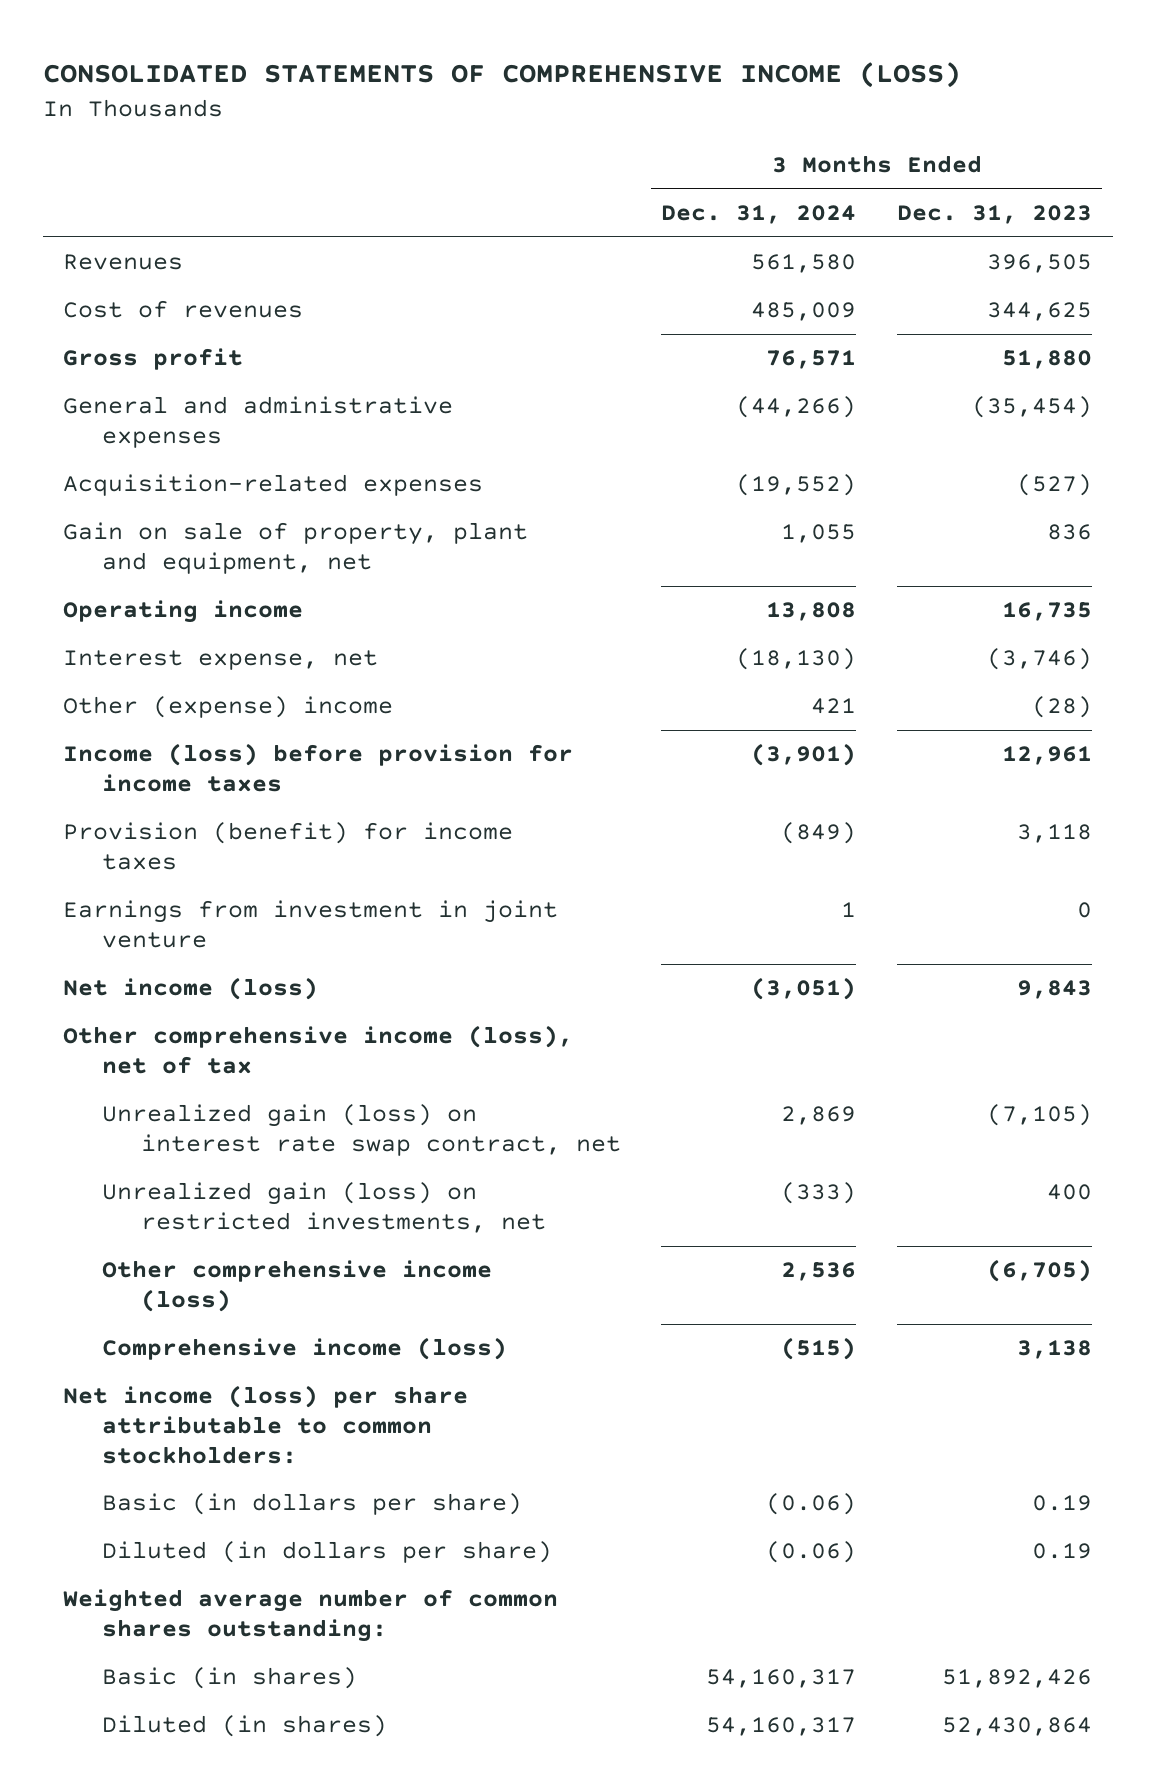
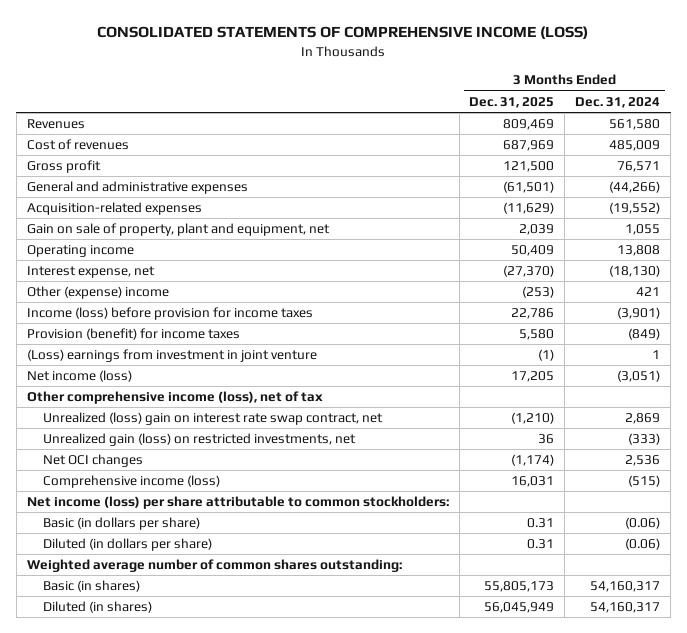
[897,205,1093,225] Dec. 31, 2023 -> none
none -> [469,96,555,108] Dec. 31, 2025
[63,900,559,948] Earnings from investment in joint venture -> [26,349,317,363] (Loss) earnings from investment in joint venture
[101,1104,621,1156] Unrealized gain (loss) on interest rate swap contract, net -> [43,412,384,426] Unrealized (loss) gain on interest rate swap contract, net
[101,1260,492,1312] Other comprehensive income (loss) -> [43,454,144,468] Net OCI changes

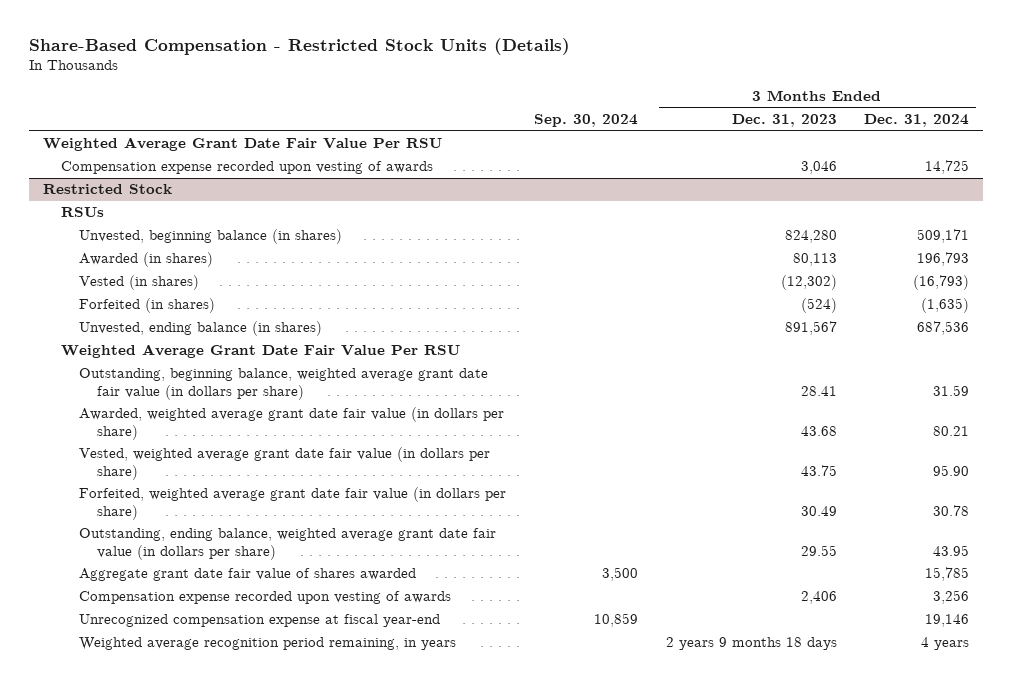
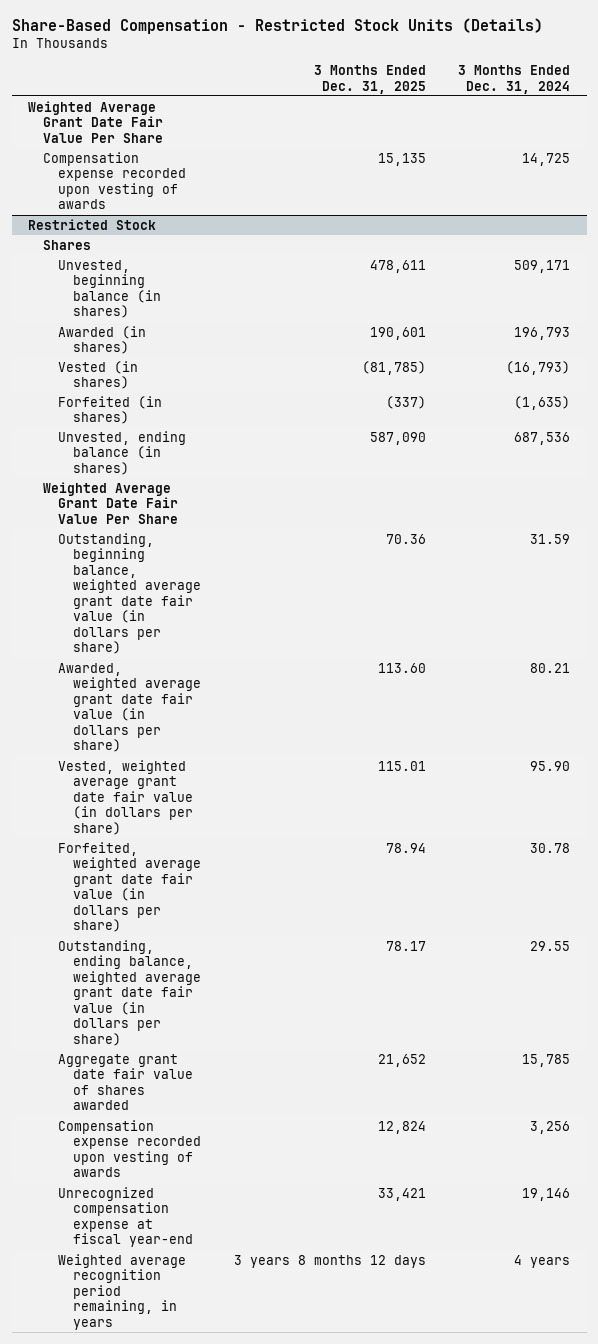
[533,114,638,128] Sep. 30, 2024 -> none
[731,114,837,128] Dec. 31, 2023 -> none
none -> [313,64,426,94] 3 Months Ended Dec. 31, 2025
[42,137,442,152] Weighted Average Grant Date Fair Value Per RSU -> [27,100,163,143] Weighted Average Grant Date Fair Value Per Share
[60,207,104,218] RSUs -> [42,239,91,250] Shares
[60,344,460,359] Weighted Average Grant Date Fair Value Per RSU -> [42,481,179,524] Weighted Average Grant Date Fair Value Per Share
[933,544,970,556] 43.95 -> [530,940,571,951] 29.55

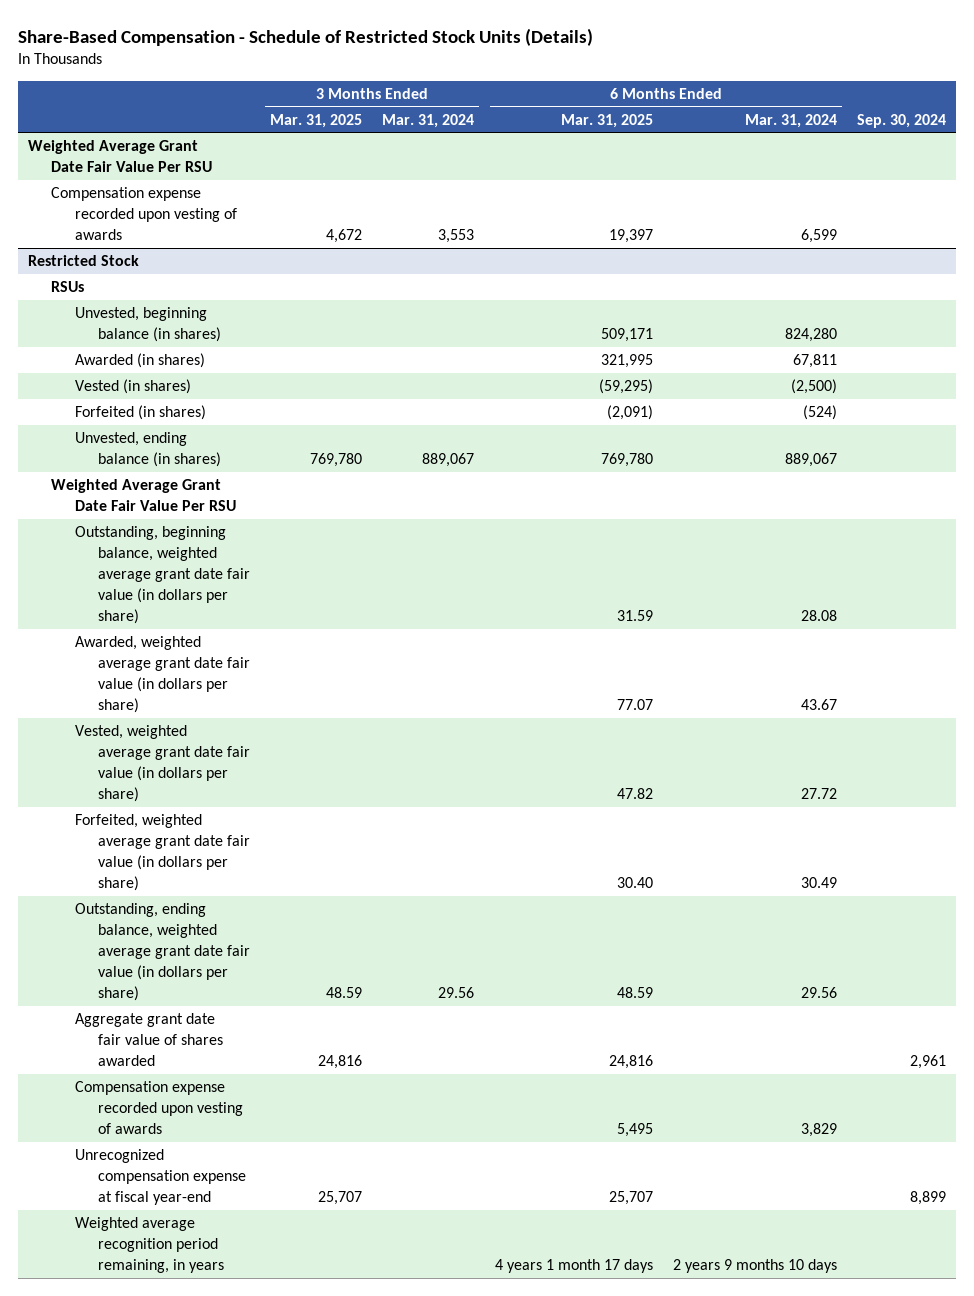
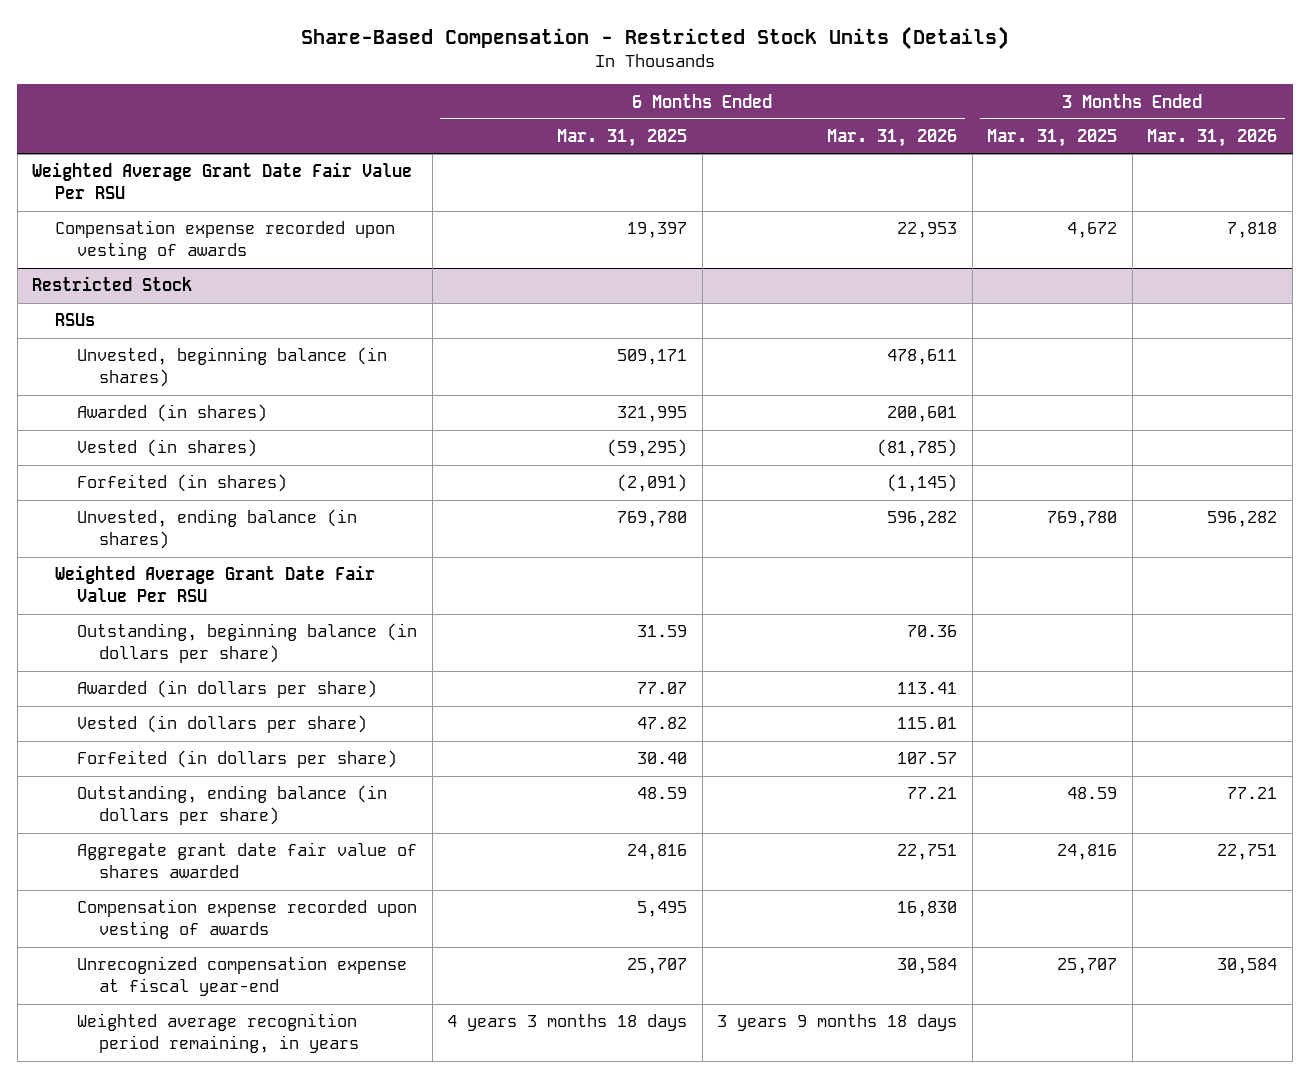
[17,27,593,46] Share-Based Compensation - Schedule of Restricted Stock Units (Details) -> [300,25,1009,50] Share-Based Compensation - Restricted Stock Units (Details)
[382,113,475,128] Mar. 31, 2024 -> none
[744,113,837,128] Mar. 31, 2024 -> none
[856,113,946,128] Sep. 30, 2024 -> none
none -> [827,129,958,148] Mar. 31, 2026
none -> [1147,129,1278,148] Mar. 31, 2026
[74,526,250,624] Outstanding, beginning balance, weighted average grant date fair value (in dollars per share) -> [76,623,417,664] Outstanding, beginning balance (in dollars per share)
[74,636,250,714] Awarded, weighted average grant date fair value (in dollars per share) -> [76,680,377,699] Awarded (in dollars per share)
[74,725,250,803] Vested, weighted average grant date fair value (in dollars per share) -> [76,715,367,734] Vested (in dollars per share)
[74,814,250,892] Forfeited, weighted average grant date fair value (in dollars per share) -> [76,750,397,769] Forfeited (in dollars per share)
[74,903,250,1001] Outstanding, ending balance, weighted average grant date fair value (in dollars per share) -> [76,785,387,826] Outstanding, ending balance (in dollars per share)
[494,1259,653,1274] 4 years 1 month 17 days -> [447,1014,688,1032] 4 years 3 months 18 days

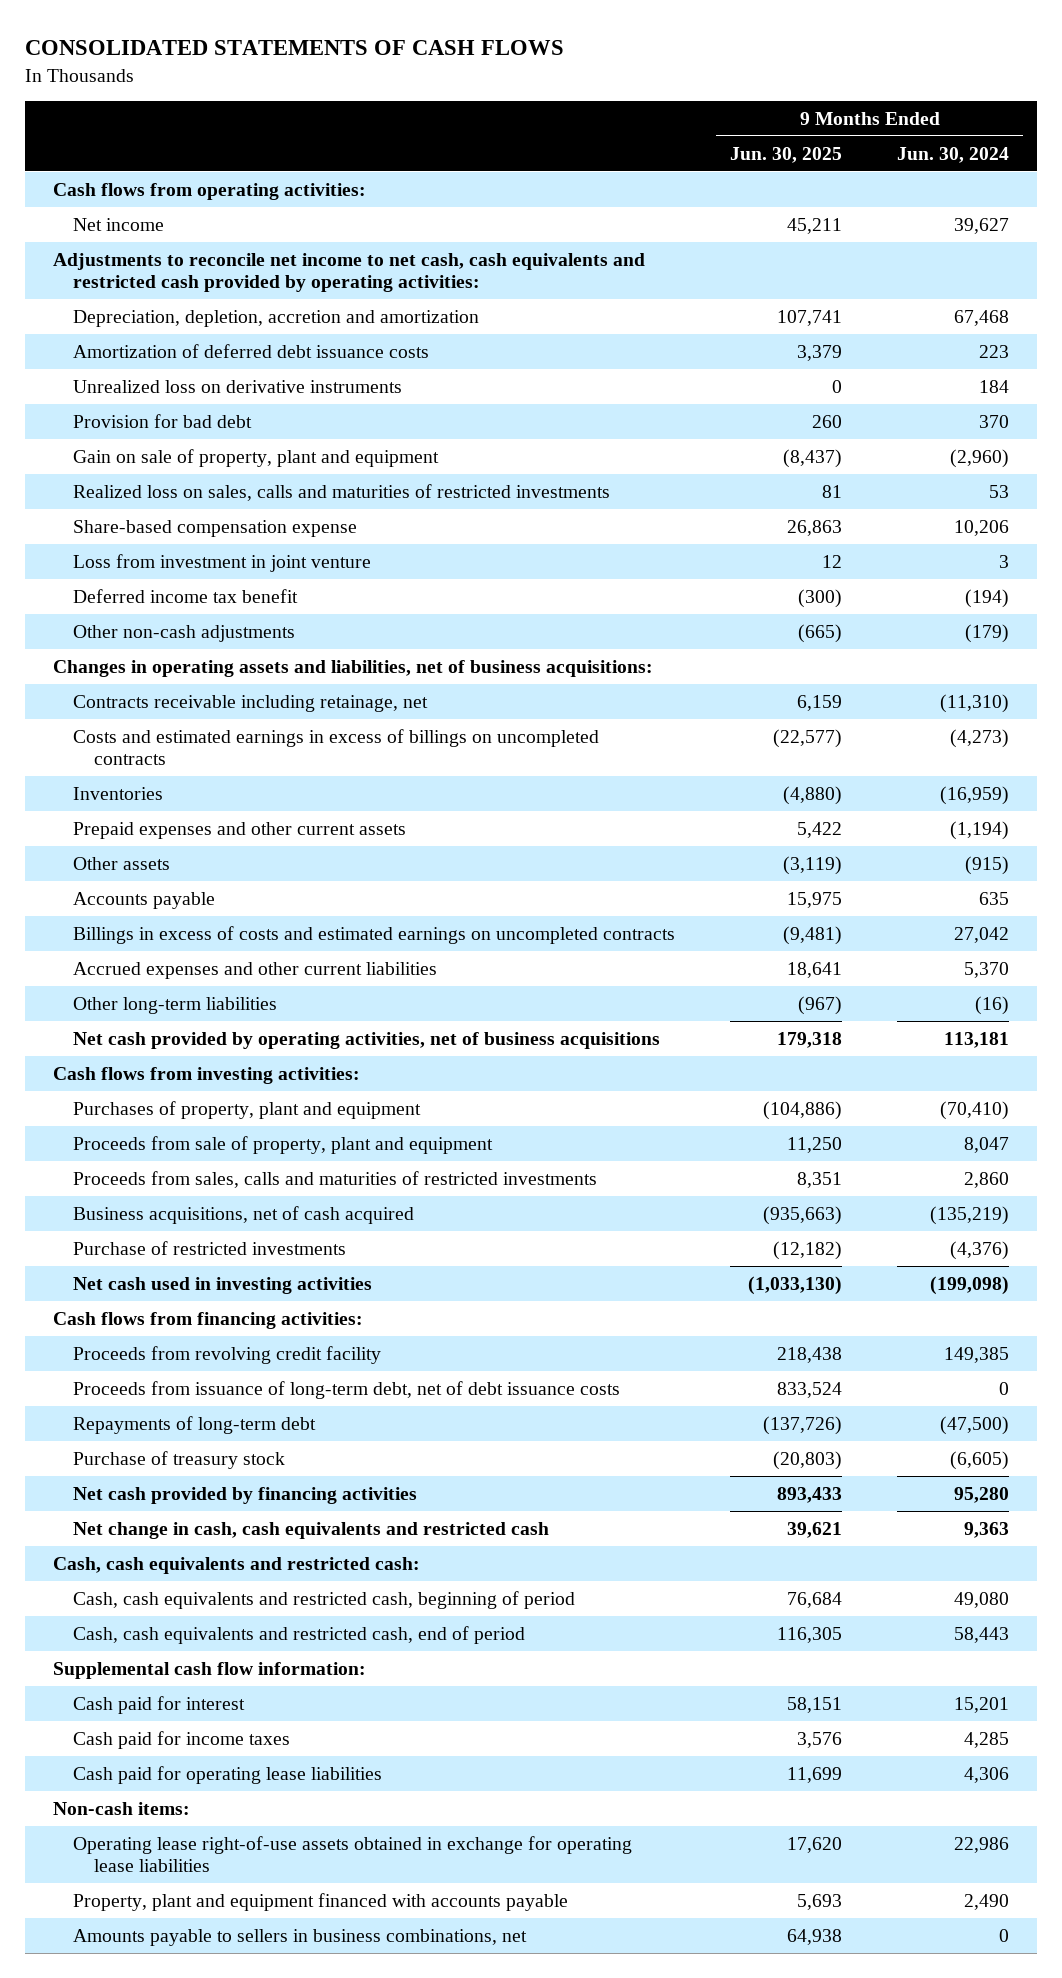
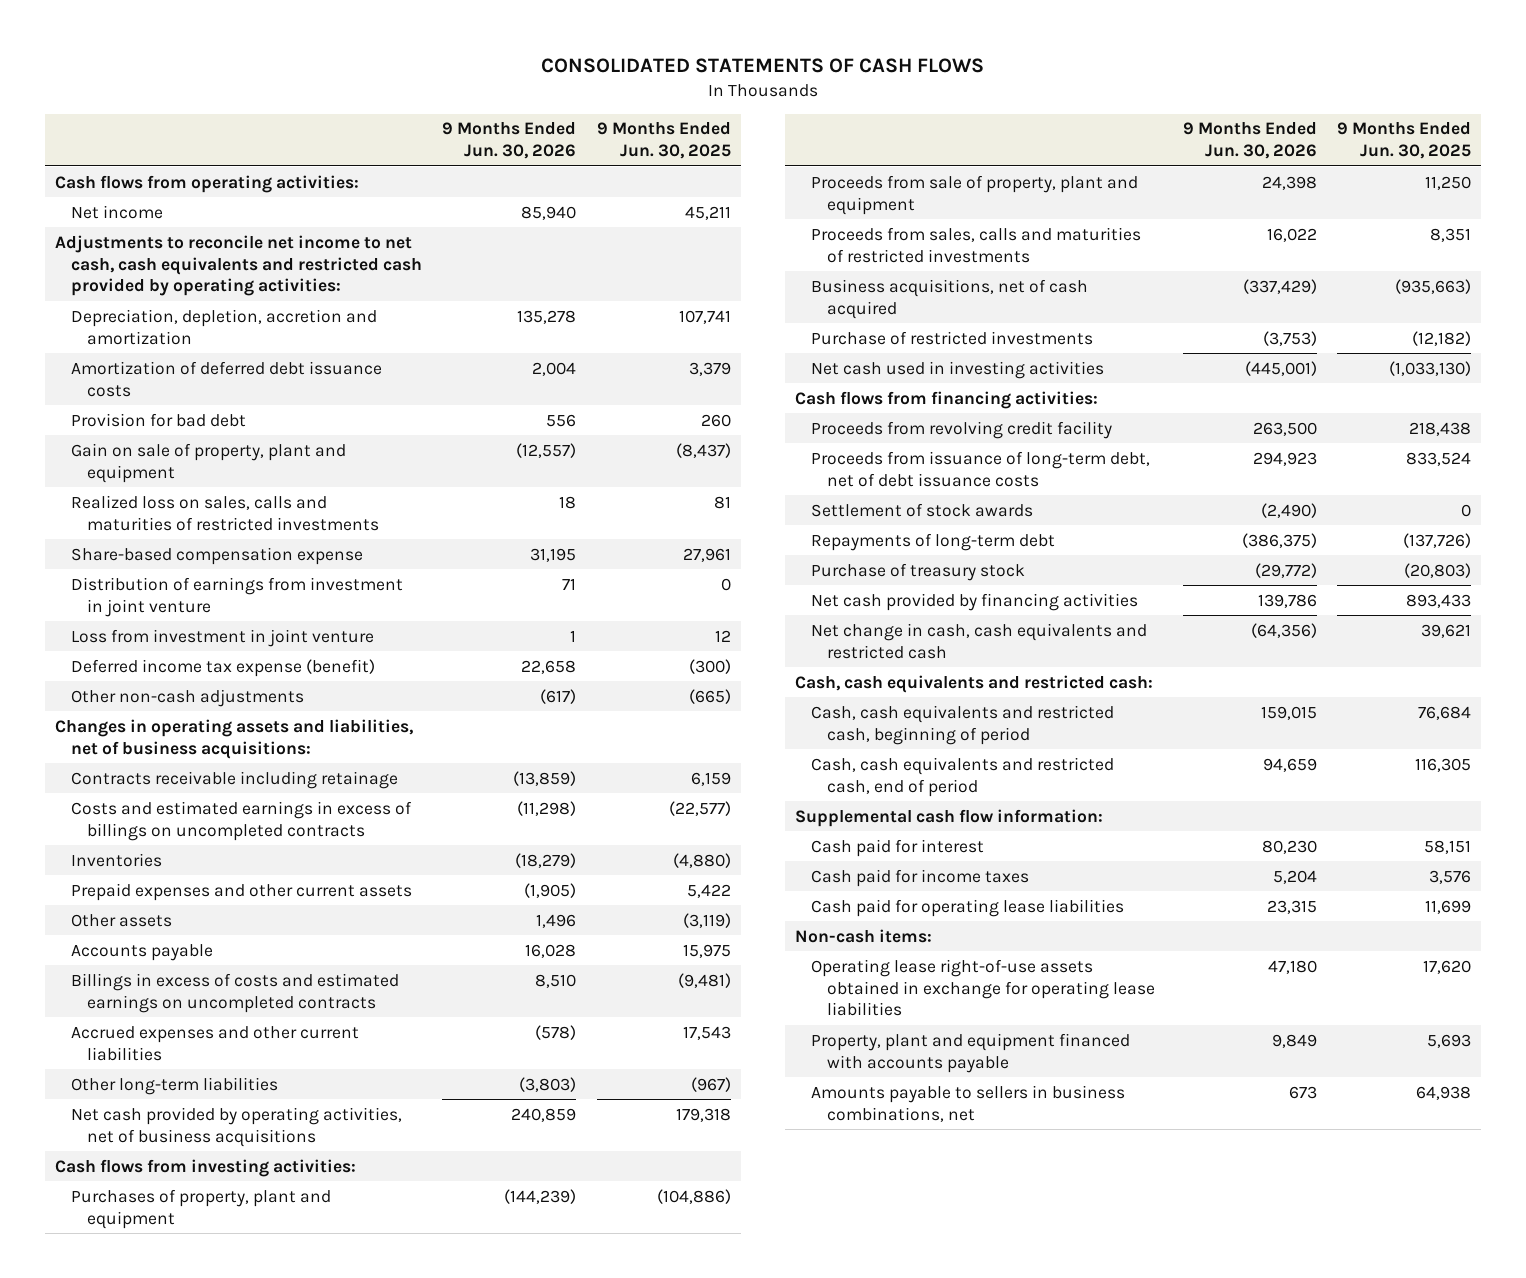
[897,146,1010,163] Jun. 30, 2024 -> none
none -> [442,122,577,160] 9 Months Ended Jun. 30, 2026
[73,379,403,393] Unrealized loss on derivative instruments -> none
[787,519,843,536] 26,863 -> [682,547,731,562] 27,961
none -> [70,576,403,617] Distribution of earnings from investment in joint venture
[73,588,299,603] Deferred income tax benefit -> [70,658,375,677] Deferred income tax expense (benefit)
[73,694,429,712] Contracts receivable including retainage, net -> [70,770,398,789] Contracts receivable including retainage
[787,961,843,978] 18,641 -> [682,1025,731,1040] 17,543
none -> [811,502,1034,517] Settlement of stock awards

